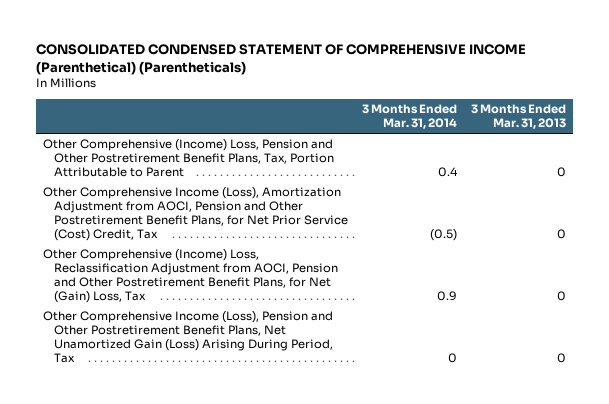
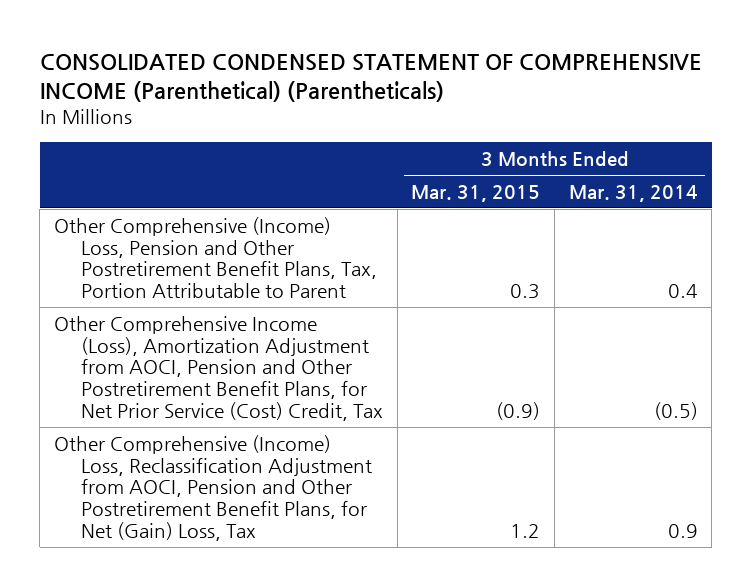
[470,104,566,130] 3 Months Ended Mar. 31, 2013 -> none
none -> [411,185,541,203] Mar. 31, 2015
[43,311,334,364] Other Comprehensive Income (Loss), Pension and Other Postretirement Benefit Plans, Net Unamortized Gain (Loss) Arising During Period, Tax -> none

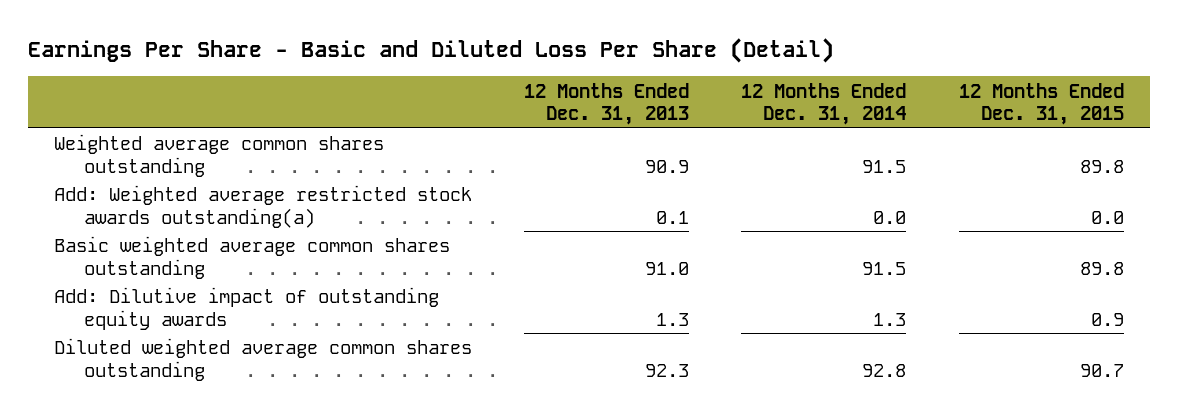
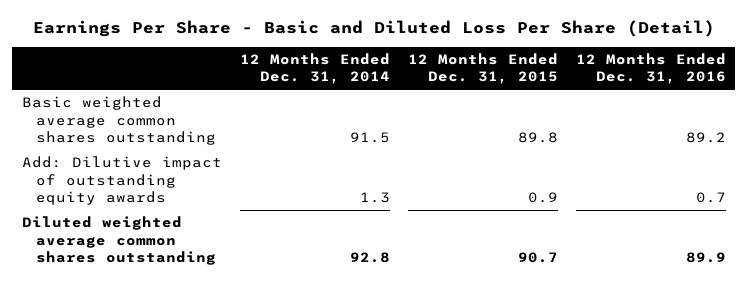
[523,82,689,126] 12 Months Ended Dec. 31, 2013 -> none
none -> [576,52,727,85] 12 Months Ended Dec. 31, 2016
[53,134,384,177] Weighted average common shares outstanding -> none
[53,185,472,228] Add: Weighted average restricted stock awards outstanding(a) -> none

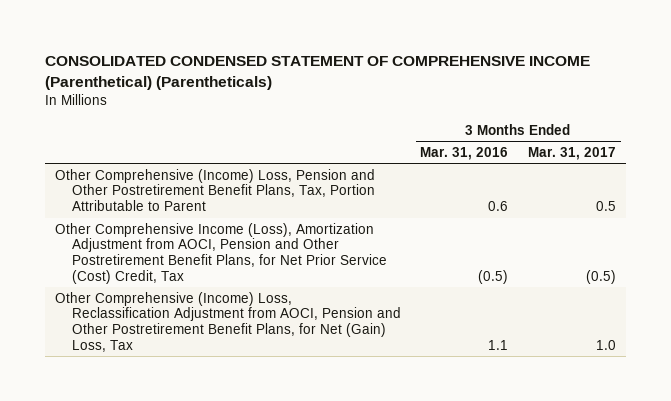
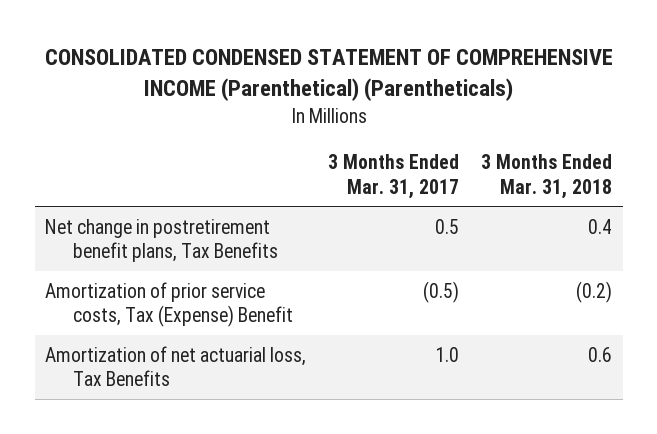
[420,146,509,160] Mar. 31, 2016 -> none
none -> [480,154,612,199] 3 Months Ended Mar. 31, 2018
[54,168,375,212] Other Comprehensive (Income) Loss, Pension and Other Postretirement Benefit Plans, Tax, Portion Attributable to Parent -> [45,218,278,263] Net change in postretirement benefit plans, Tax Benefits
[54,222,387,285] Other Comprehensive Income (Loss), Amortization Adjustment from AOCI, Pension and Other Postretirement Benefit Plans, for Net Prior Service (Cost) Credit, Tax -> [45,281,293,328] Amortization of prior service costs, Tax (Expense) Benefit
[54,291,401,353] Other Comprehensive (Income) Loss, Reclassification Adjustment from AOCI, Pension and Other Postretirement Benefit Plans, for Net (Gain) Loss, Tax -> [45,345,307,387] Amortization of net actuarial loss, Tax Benefits

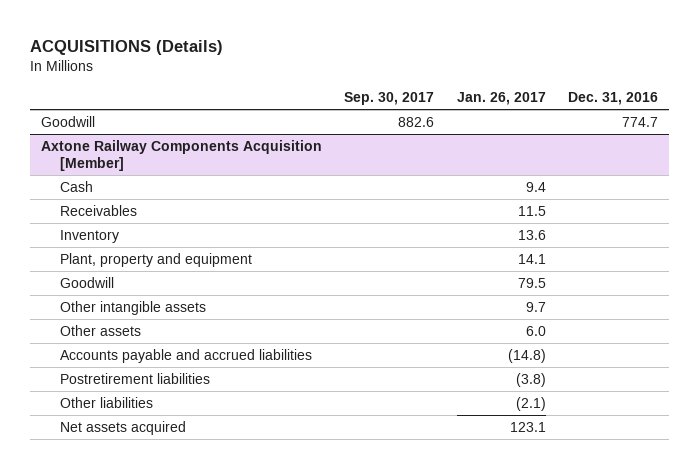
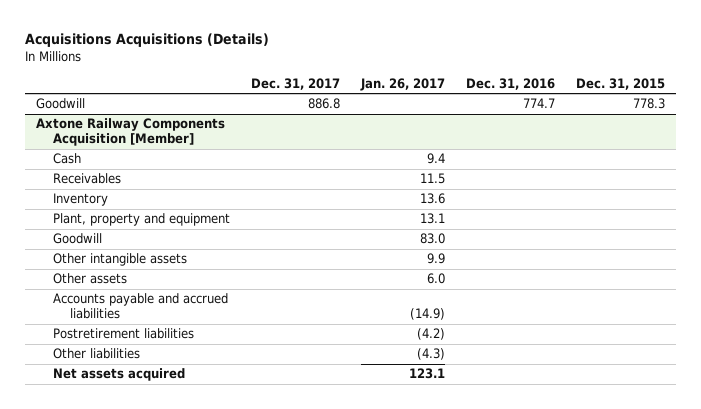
[29,39,223,55] ACQUISITIONS (Details) -> [25,33,270,48] Acquisitions Acquisitions (Details)
[344,92,435,106] Sep. 30, 2017 -> none
none -> [251,77,341,90] Dec. 31, 2017
none -> [576,77,666,90] Dec. 31, 2015
[517,253,546,264] 14.1 -> [420,213,446,225] 13.1
[517,277,546,288] 79.5 -> [420,233,446,245] 83.0
[525,301,546,312] 9.7 -> [427,253,446,265] 9.9
[507,348,546,363] (14.8) -> [410,308,446,321] (14.9)
[515,372,546,387] (3.8) -> [417,328,446,341] (4.2)
[515,396,546,411] (2.1) -> [417,348,446,361] (4.3)

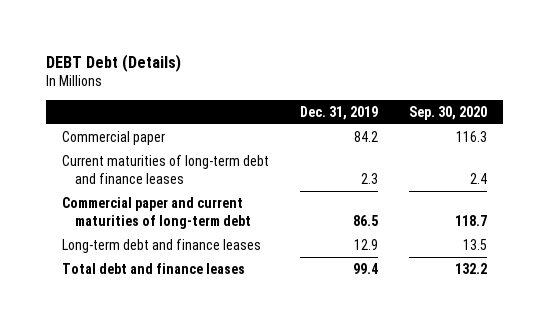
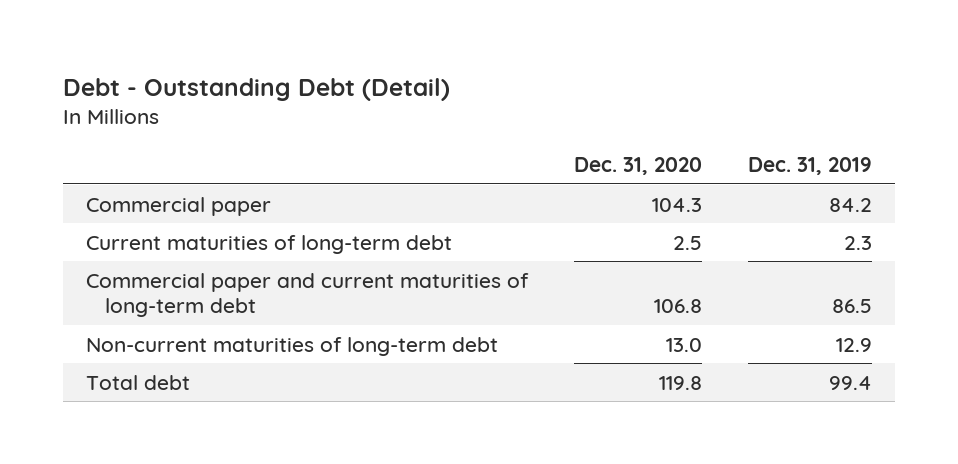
[45,53,181,72] DEBT Debt (Details) -> [62,77,450,101] Debt - Outstanding Debt (Detail)
[409,106,488,121] Sep. 30, 2020 -> none
none -> [573,156,702,175] Dec. 31, 2020
[61,154,269,184] Current maturities of long-term debt and finance leases -> [85,234,452,254] Current maturities of long-term debt
[61,238,261,253] Long-term debt and finance leases -> [85,336,498,356] Non-current maturities of long-term debt
[61,262,245,274] Total debt and finance leases -> [85,374,190,390] Total debt

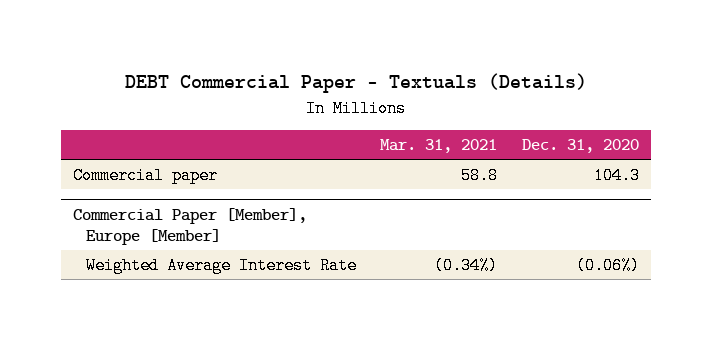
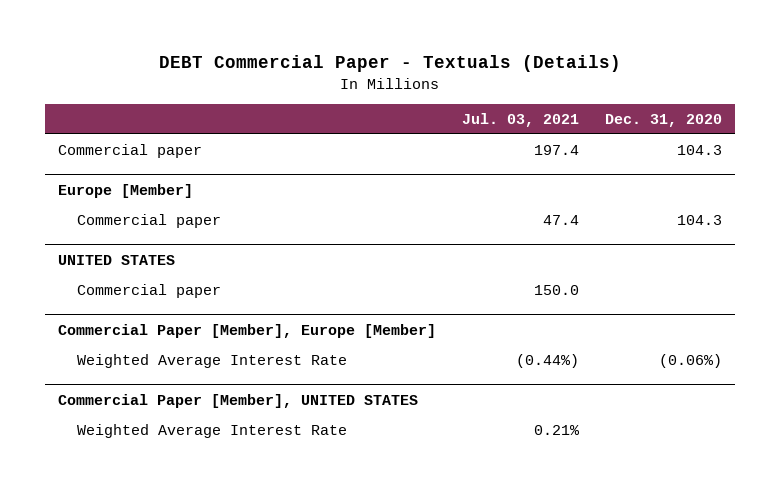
[380,139,498,154] Mar. 31, 2021 -> none
none -> [461,112,579,127] Jul. 03, 2021
none -> [58,183,194,198] Europe [Member]
none -> [77,213,222,228] Commercial paper
none -> [58,254,176,265] UNITED STATES
none -> [77,283,222,298] Commercial paper
none -> [58,393,419,408] Commercial Paper [Member], UNITED STATES
none -> [77,423,348,438] Weighted Average Interest Rate

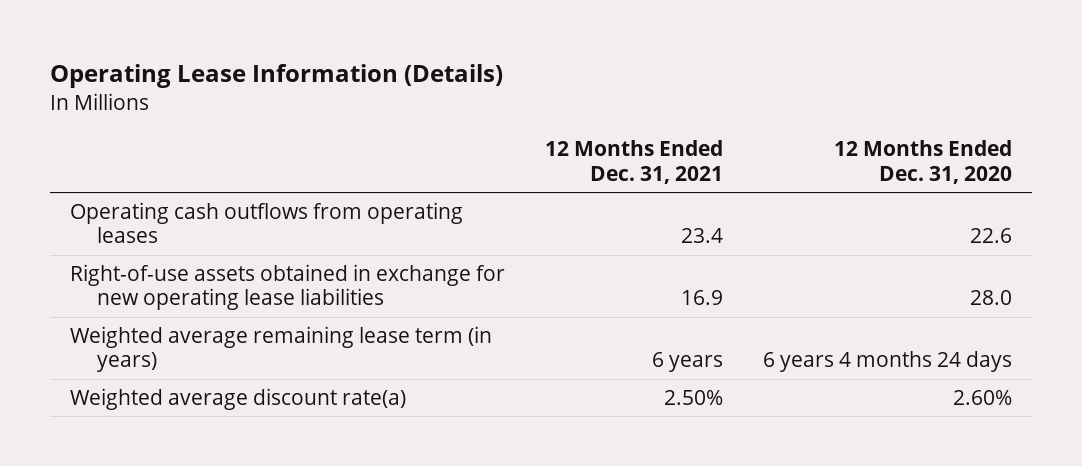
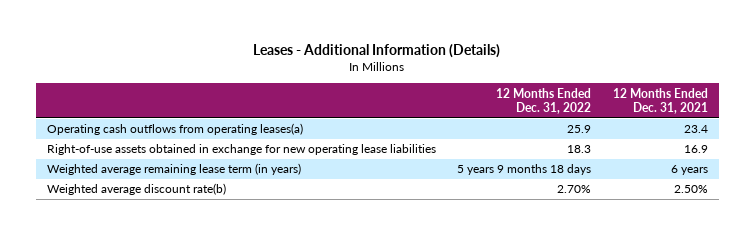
[50,64,504,89] Operating Lease Information (Details) -> [253,43,501,58] Leases - Additional Information (Details)
[834,140,1013,184] 12 Months Ended Dec. 31, 2020 -> none
none -> [496,87,592,115] 12 Months Ended Dec. 31, 2022
[70,201,464,244] Operating cash outflows from operating leases -> [46,123,303,136] Operating cash outflows from operating leases(a)
[70,387,407,410] Weighted average discount rate(a) -> [46,183,226,196] Weighted average discount rate(b)

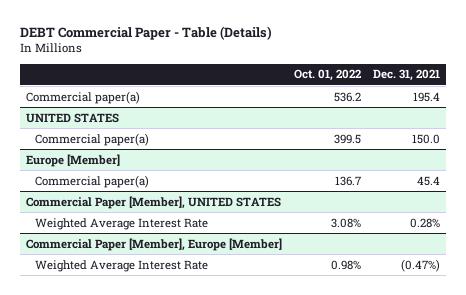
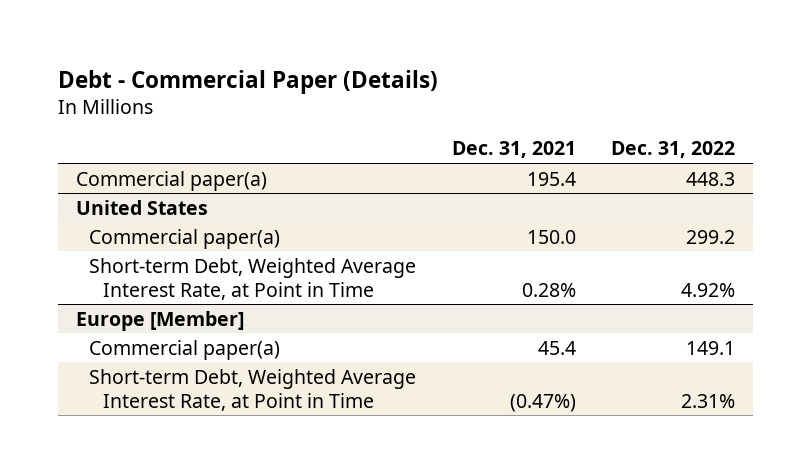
[19,26,272,41] DEBT Commercial Paper - Table (Details) -> [57,70,438,95] Debt - Commercial Paper (Details)
[293,69,361,82] Oct. 01, 2022 -> none
none -> [611,141,736,159] Dec. 31, 2022
[25,112,119,123] UNITED STATES -> [75,199,208,215] United States
none -> [89,257,417,300] Short-term Debt, Weighted Average Interest Rate, at Point in Time
[25,195,281,209] Commercial Paper [Member], UNITED STATES -> none
[25,237,282,251] Commercial Paper [Member], Europe [Member] -> none
[35,259,209,272] Weighted Average Interest Rate -> none
[35,217,209,230] Weighted Average Interest Rate -> [89,368,417,411] Short-term Debt, Weighted Average Interest Rate, at Point in Time
[409,217,440,228] 0.28% -> [509,393,576,412] (0.47%)

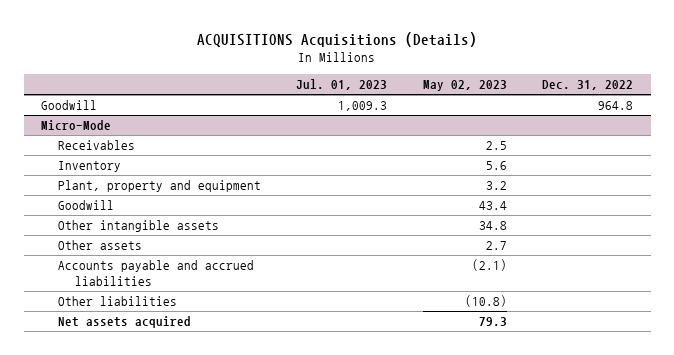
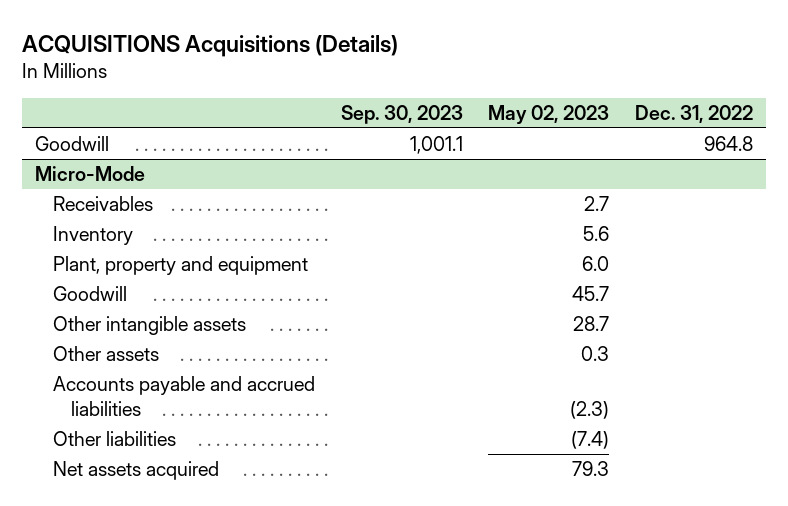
[296,79,388,91] Jul. 01, 2023 -> none
none -> [340,104,463,124] Sep. 30, 2023
[485,141,507,151] 2.5 -> [584,196,610,212] 2.7
[485,181,507,191] 3.2 -> [582,256,610,272] 6.0
[478,201,507,211] 43.4 -> [572,286,610,302] 45.7
[478,221,507,231] 34.8 -> [573,316,610,332] 28.7
[485,241,507,251] 2.7 -> [581,346,610,362] 0.3
[471,259,507,272] (2.1) -> [570,400,610,419] (2.3)
[464,295,507,308] (10.8) -> [571,431,610,450] (7.4)

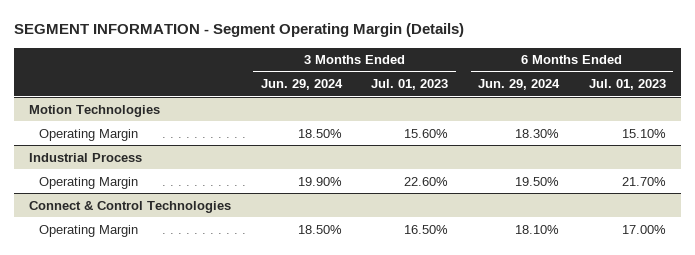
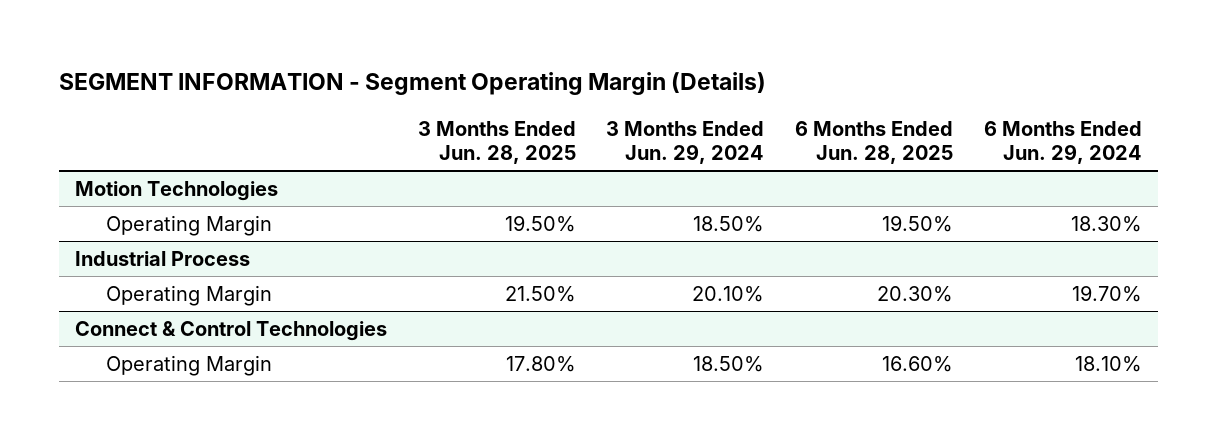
[371,79,449,91] Jul. 01, 2023 -> none
[588,79,666,91] Jul. 01, 2023 -> none
none -> [417,120,576,164] 3 Months Ended Jun. 28, 2025
none -> [795,120,954,164] 6 Months Ended Jun. 28, 2025
[297,176,342,186] 19.90% -> [692,286,765,303] 20.10%
[515,176,560,186] 19.50% -> [1072,285,1143,303] 19.70%

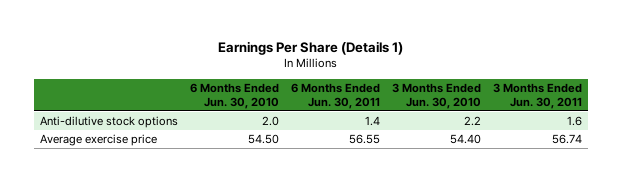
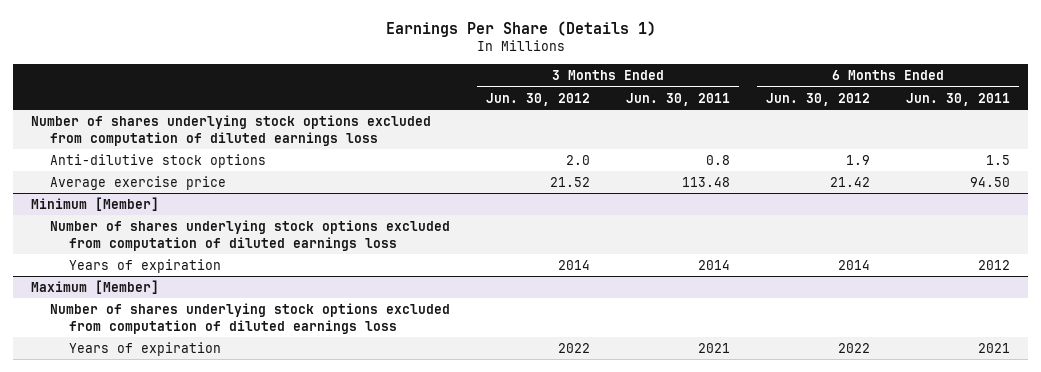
[189,82,279,109] 6 Months Ended Jun. 30, 2010 -> none
[391,82,481,109] 3 Months Ended Jun. 30, 2010 -> none
none -> [486,92,591,106] Jun. 30, 2012
none -> [766,92,871,106] Jun. 30, 2012
none -> [31,114,432,146] Number of shares underlying stock options excluded from computation of diluted earnings loss
[364,116,380,127] 1.4 -> [985,154,1010,165] 1.5
[566,116,582,127] 1.6 -> [706,154,731,165] 0.8
[348,134,380,145] 56.55 -> [969,176,1010,187] 94.50
[551,134,582,145] 56.74 -> [682,176,731,187] 113.48
none -> [31,196,160,211] Minimum [Member]
none -> [50,219,451,251] Number of shares underlying stock options excluded from computation of diluted earnings loss
none -> [69,258,222,273] Years of expiration
none -> [31,279,160,294] Maximum [Member]
none -> [50,302,451,334] Number of shares underlying stock options excluded from computation of diluted earnings loss
none -> [69,341,222,356] Years of expiration

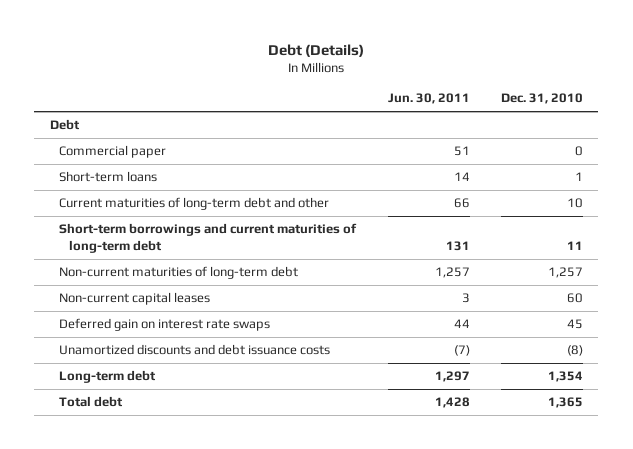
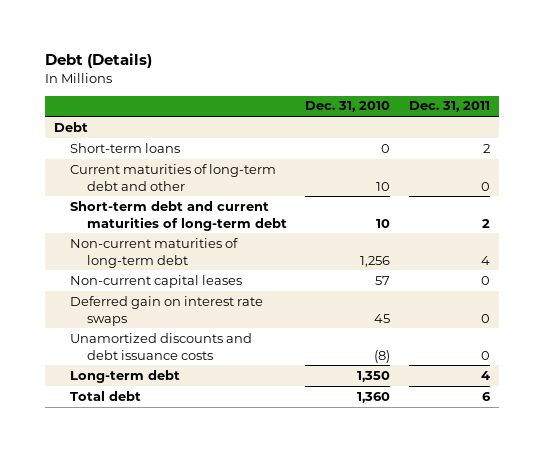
[387,93,470,105] Jun. 30, 2011 -> none
none -> [408,101,490,113] Dec. 31, 2011
[59,145,167,159] Commercial paper -> none
[574,172,583,182] 1 -> [381,143,391,153] 0
[59,223,358,254] Short-term borrowings and current maturities of long-term debt -> [70,200,287,231] Short-term debt and current maturities of long-term debt
[566,241,583,251] 11 -> [376,218,391,228] 10
[547,267,583,279] 1,257 -> [360,255,391,267] 1,256
[566,293,583,304] 60 -> [375,275,391,285] 57
[547,371,583,383] 1,354 -> [357,370,391,382] 1,350
[547,397,583,409] 1,365 -> [357,391,391,403] 1,360

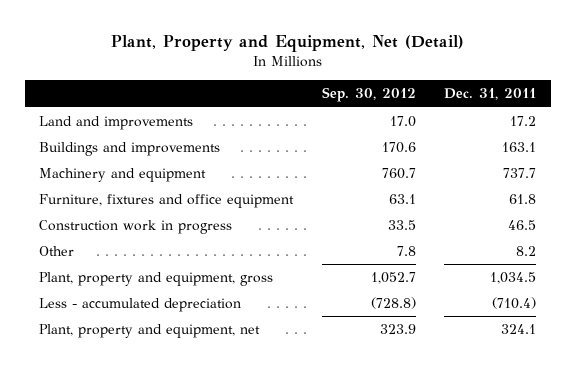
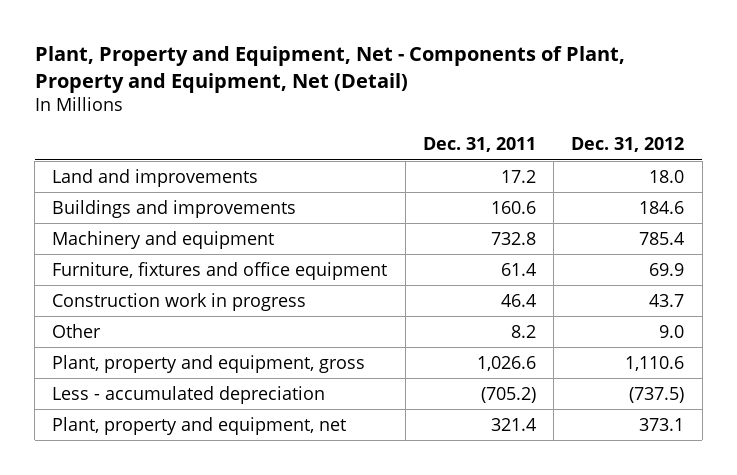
[110,34,464,52] Plant, Property and Equipment, Net (Detail) -> [34,46,625,94] Plant, Property and Equipment, Net - Components of Plant, Property and Equipment, Net (Detail)
[321,87,416,103] Sep. 30, 2012 -> none
none -> [571,137,685,153] Dec. 31, 2012
[502,142,537,153] 163.1 -> [490,200,536,214] 160.6
[503,168,537,179] 737.7 -> [490,231,536,245] 732.8
[509,194,537,205] 61.8 -> [500,262,536,276] 61.4
[508,220,537,231] 46.5 -> [500,293,536,307] 46.4
[490,272,537,285] 1,034.5 -> [476,355,536,371] 1,026.6
[492,297,537,310] (710.4) -> [480,386,536,403] (705.2)
[501,324,537,335] 324.1 -> [490,417,536,431] 321.4

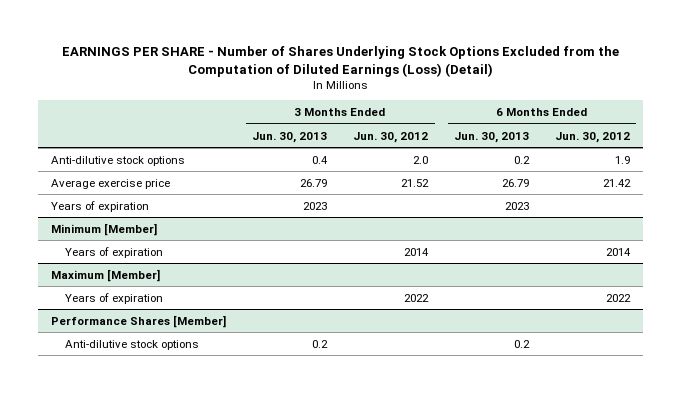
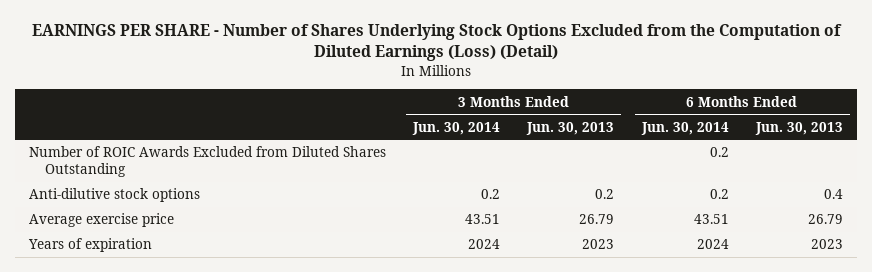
[353,131,429,143] Jun. 30, 2012 -> none
[554,131,630,143] Jun. 30, 2012 -> none
none -> [411,121,500,135] Jun. 30, 2014
none -> [640,121,729,135] Jun. 30, 2014
none -> [28,146,386,177] Number of ROIC Awards Excluded from Diluted Shares Outstanding
[312,155,329,164] 0.4 -> [595,189,615,200] 0.2
[514,155,531,164] 0.2 -> [824,189,844,200] 0.4
[51,222,158,236] Minimum [Member] -> none
[65,246,164,258] Years of expiration -> none
[51,268,161,282] Maximum [Member] -> none
[65,292,164,304] Years of expiration -> none
[51,314,227,328] Performance Shares [Member] -> none
[65,339,200,350] Anti-dilutive stock options -> none

